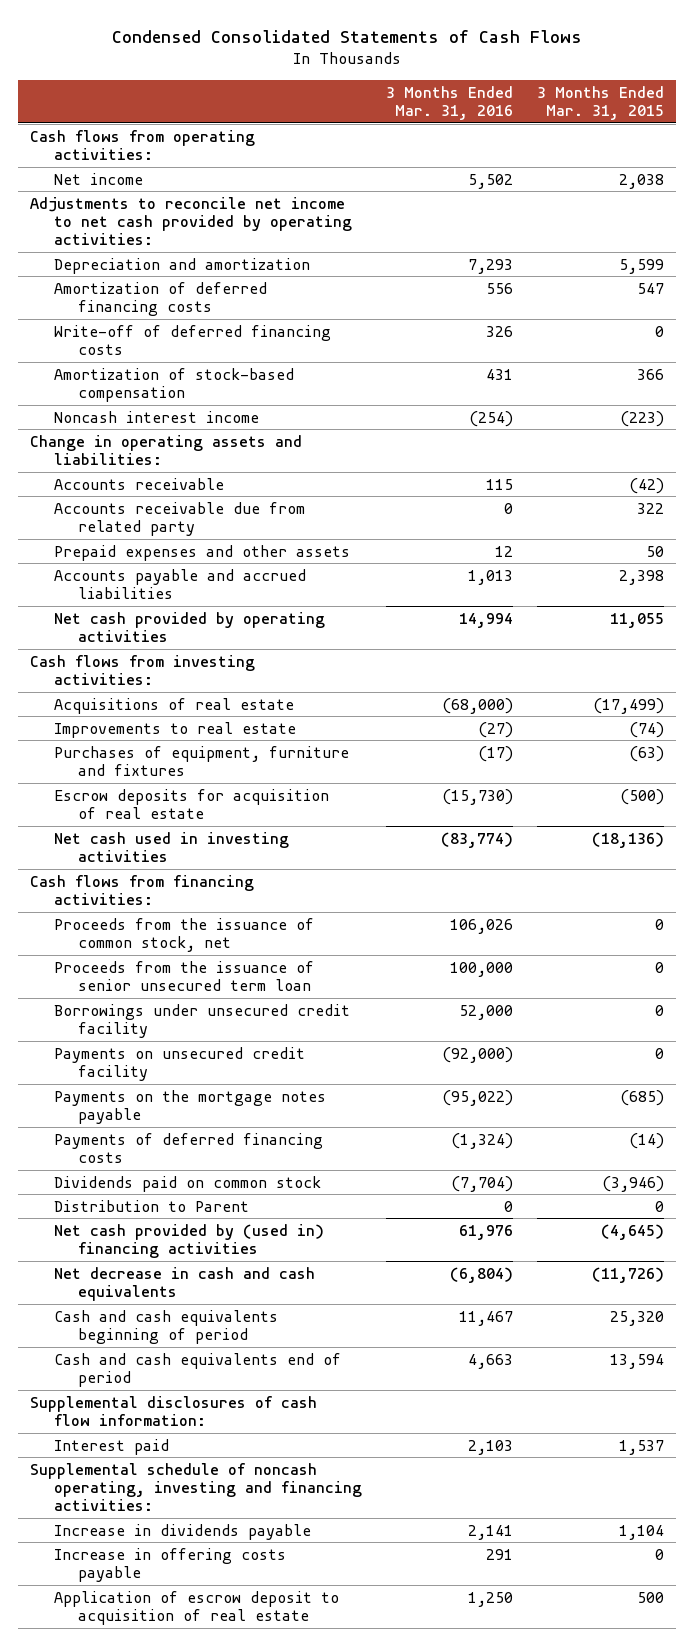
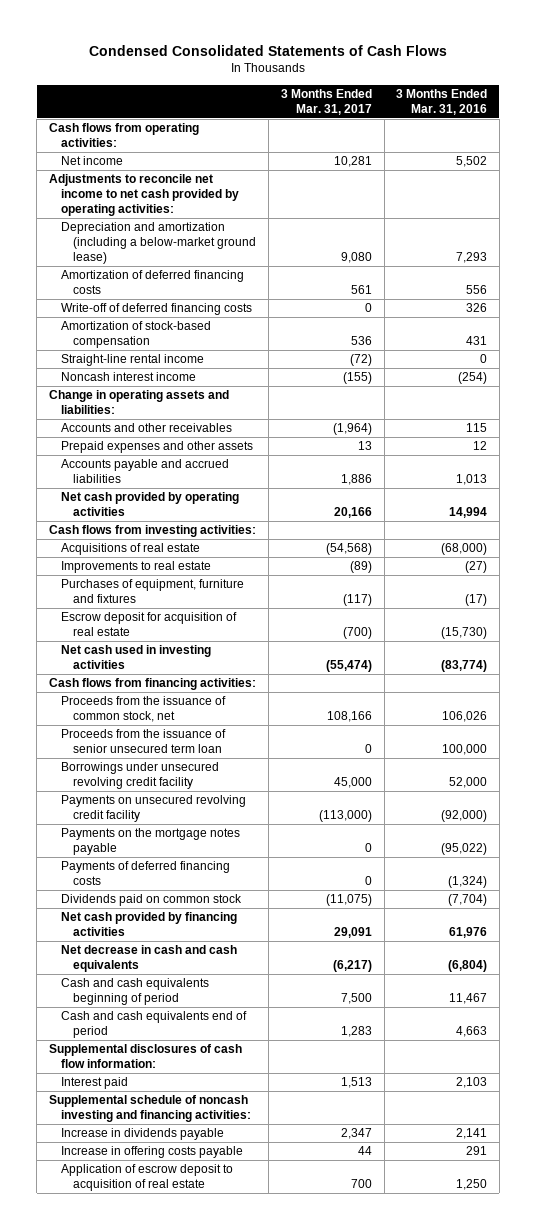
[536,85,664,121] 3 Months Ended Mar. 31, 2015 -> none
none -> [280,89,372,115] 3 Months Ended Mar. 31, 2017
[54,257,311,274] Depreciation and amortization -> [61,222,257,264] Depreciation and amortization (including a below-market ground lease)
none -> [61,354,205,367] Straight-line rental income
[54,501,306,537] Accounts receivable due from related party -> none
[54,477,225,490] Accounts receivable -> [61,423,233,433] Accounts and other receivables
[54,788,330,820] Escrow deposits for acquisition of real estate -> [61,612,238,637] Escrow deposit for acquisition of real estate
[54,1003,351,1039] Borrowings under unsecured credit facility -> [61,762,220,790] Borrowings under unsecured revolving credit facility
[54,1046,306,1082] Payments on unsecured credit facility -> [61,795,247,823] Payments on unsecured revolving credit facility
[54,1199,250,1212] Distribution to Parent -> none
[54,1223,325,1259] Net cash provided by (used in) financing activities -> [61,912,238,937] Net cash provided by financing activities
[30,1462,363,1512] Supplemental schedule of noncash operating, investing and financing activities: -> [49,1095,252,1123] Supplemental schedule of noncash investing and financing activities:

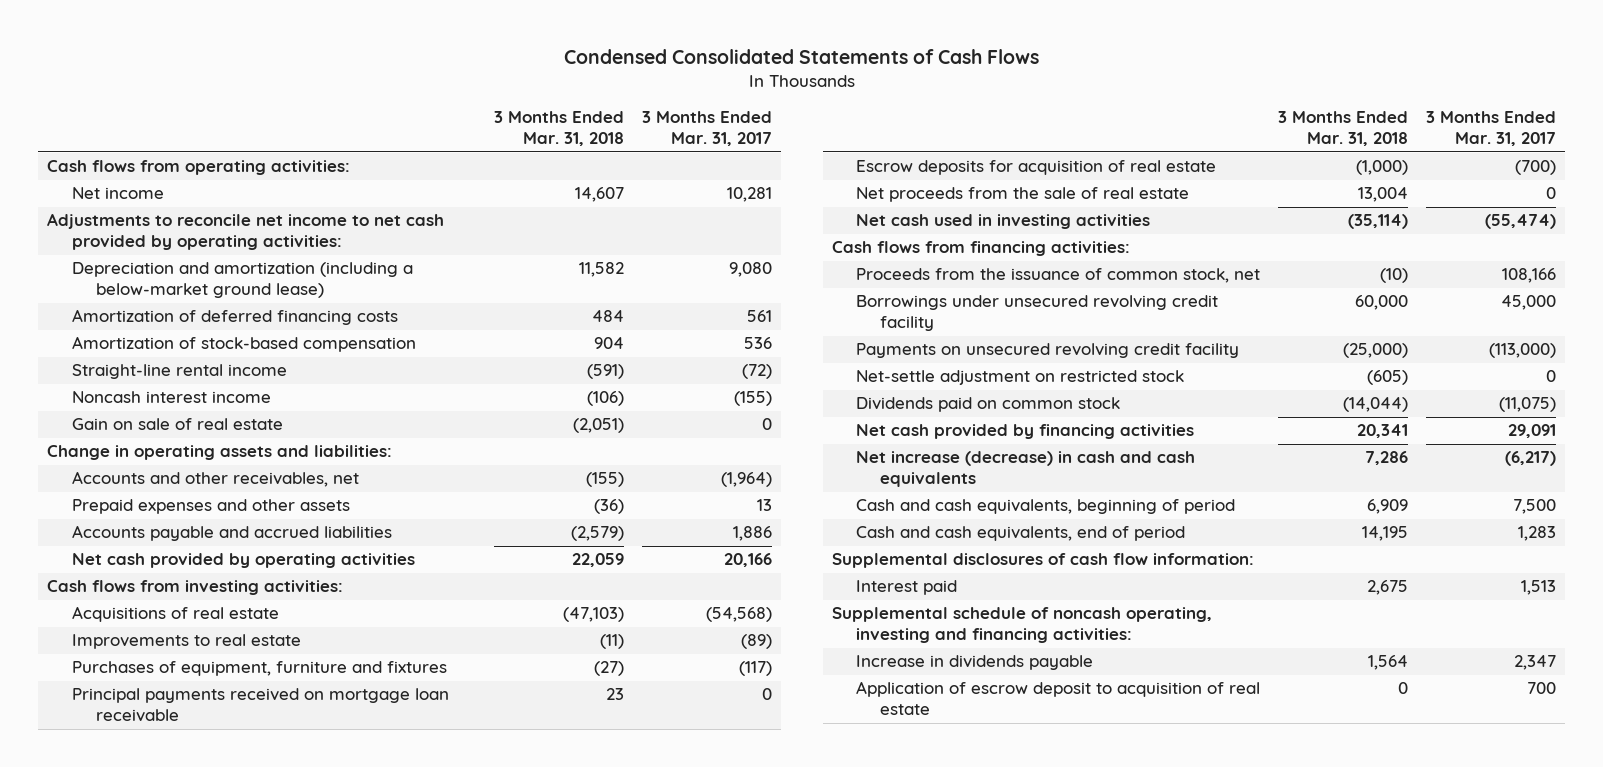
[396,89,488,115] 3 Months Ended Mar. 31, 2016 -> none
none -> [493,110,624,147] 3 Months Ended Mar. 31, 2018
[61,303,253,316] Write-off of deferred financing costs -> none
none -> [71,418,283,431] Gain on sale of real estate
[61,423,233,433] Accounts and other receivables -> [71,471,359,488] Accounts and other receivables, net
none -> [71,688,449,723] Principal payments received on mortgage loan receivable
[61,612,238,637] Escrow deposit for acquisition of real estate -> [856,160,1217,176] Escrow deposits for acquisition of real estate
none -> [856,187,1190,203] Net proceeds from the sale of real estate
[61,729,227,754] Proceeds from the issuance of senior unsecured term loan -> none
[61,828,241,856] Payments on the mortgage notes payable -> none
[61,861,231,886] Payments of deferred financing costs -> none
none -> [856,370,1185,386] Net-settle adjustment on restricted stock
[61,945,238,973] Net decrease in cash and cash equivalents -> [856,451,1196,488] Net increase (decrease) in cash and cash equivalents
[61,978,210,1006] Cash and cash equivalents beginning of period -> [856,499,1236,515] Cash and cash equivalents, beginning of period
[61,1011,248,1039] Cash and cash equivalents end of period -> [856,526,1186,542] Cash and cash equivalents, end of period
[49,1095,252,1123] Supplemental schedule of noncash investing and financing activities: -> [831,607,1212,644] Supplemental schedule of noncash operating, investing and financing activities:
[61,1146,244,1159] Increase in offering costs payable -> none

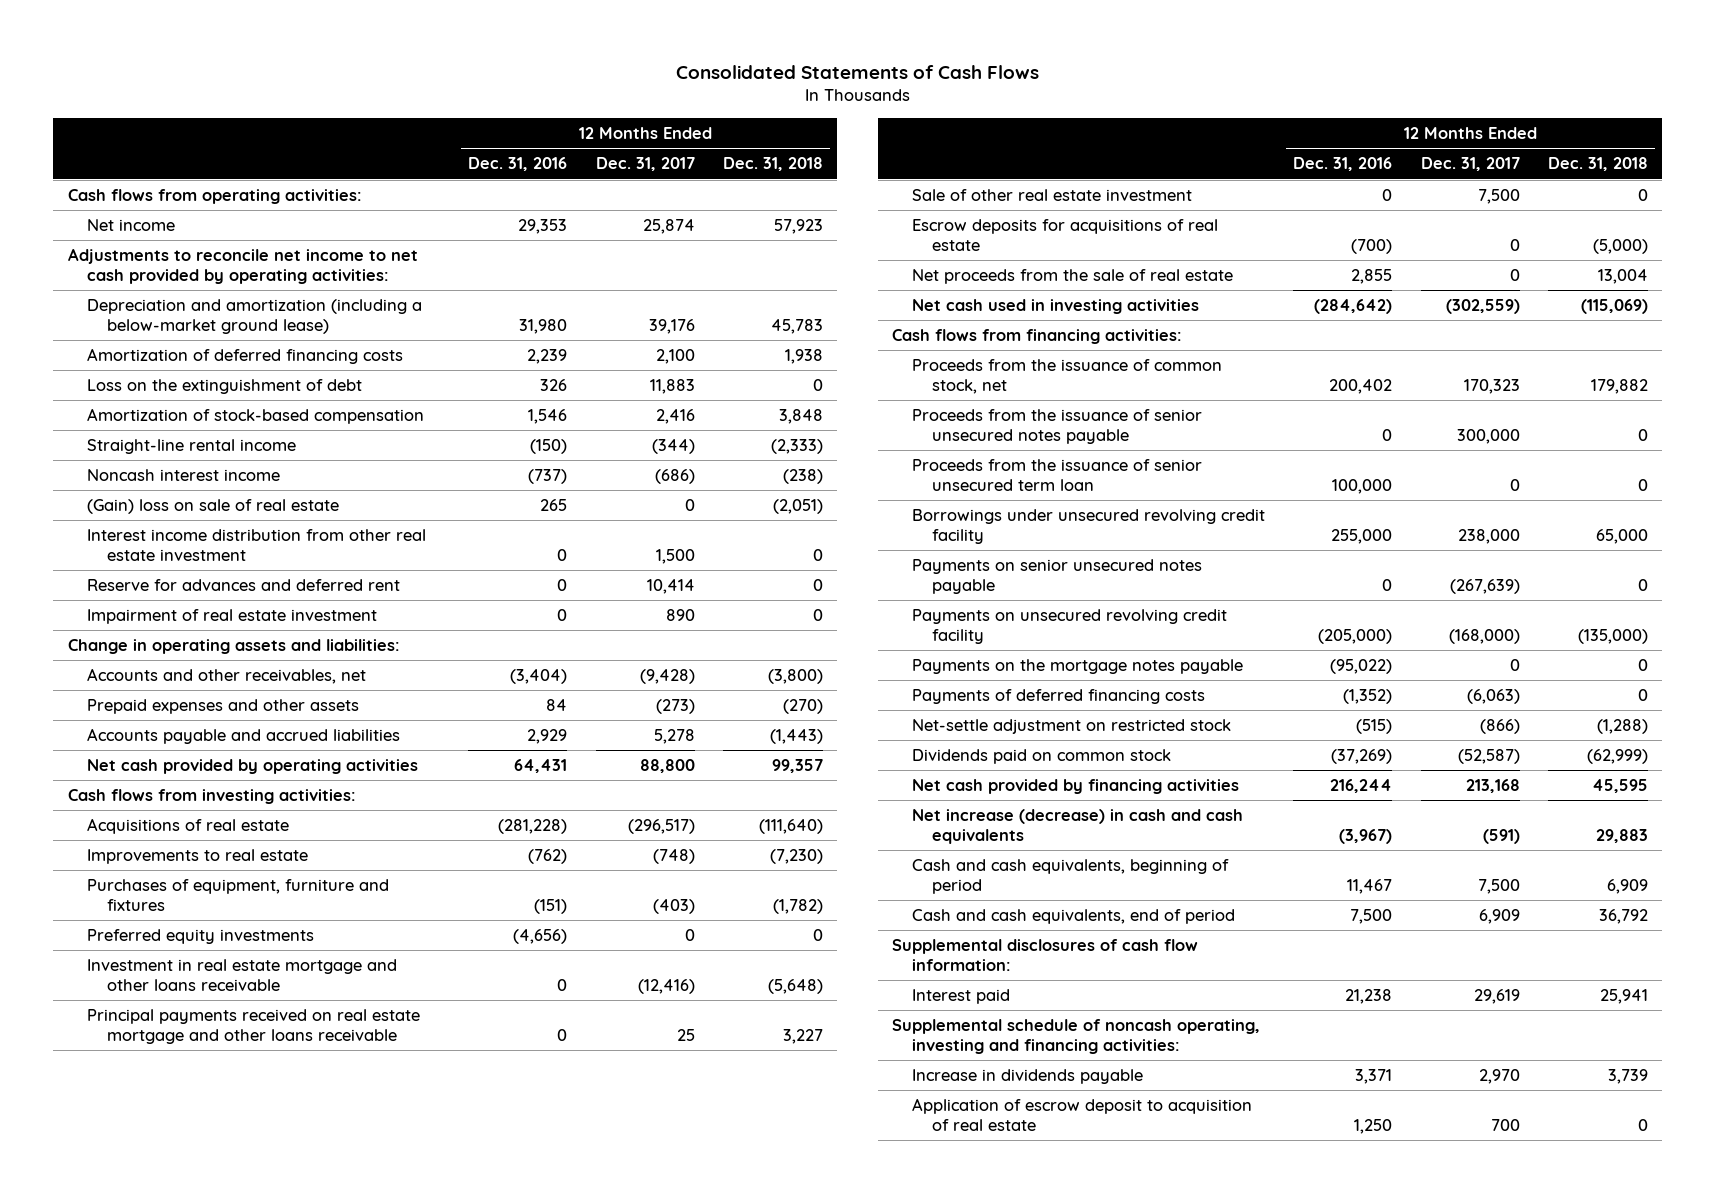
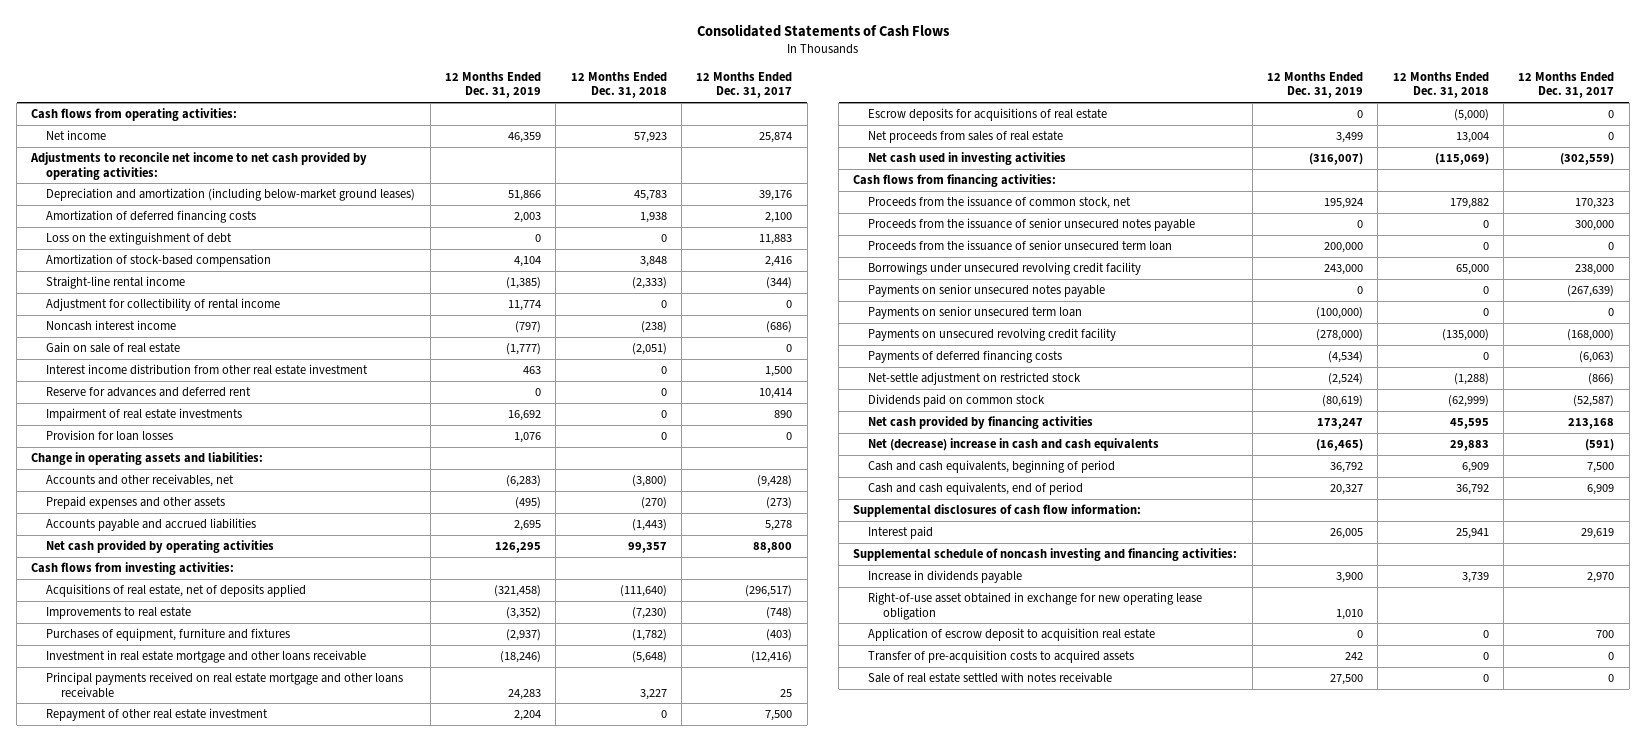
[468,157,568,172] Dec. 31, 2016 -> none
none -> [444,71,541,99] 12 Months Ended Dec. 31, 2019
[87,299,423,334] Depreciation and amortization (including a below-market ground lease) -> [46,188,416,202] Depreciation and amortization (including below-market ground leases)
none -> [46,298,281,312] Adjustment for collectibility of rental income
[87,499,340,515] (Gain) loss on sale of real estate -> [46,342,181,354] Gain on sale of real estate
[87,609,378,625] Impairment of real estate investment -> [46,408,243,422] Impairment of real estate investments
none -> [46,430,174,442] Provision for loan losses
[87,818,290,835] Acquisitions of real estate -> [46,584,307,598] Acquisitions of real estate, net of deposits applied
[87,929,315,945] Preferred equity investments -> none
[912,189,1193,202] Sale of other real estate investment -> [46,708,269,722] Repayment of other real estate investment
[912,269,1234,285] Net proceeds from the sale of real estate -> [868,131,1064,144] Net proceeds from sales of real estate
none -> [868,306,1083,320] Payments on senior unsecured term loan
[912,659,1244,675] Payments on the mortgage notes payable -> none
[912,809,1244,844] Net increase (decrease) in cash and cash equivalents -> [868,438,1160,452] Net (decrease) increase in cash and cash equivalents
[892,1019,1261,1054] Supplemental schedule of noncash operating, investing and financing activities: -> [853,548,1238,562] Supplemental schedule of noncash investing and financing activities:
none -> [868,592,1203,620] Right-of-use asset obtained in exchange for new operating lease obligation
[912,1098,1253,1131] Application of escrow deposit to acquisition of real estate -> [868,628,1156,642] Application of escrow deposit to acquisition real estate
none -> [868,650,1135,664] Transfer of pre-acquisition costs to acquired assets
none -> [868,672,1113,684] Sale of real estate settled with notes receivable

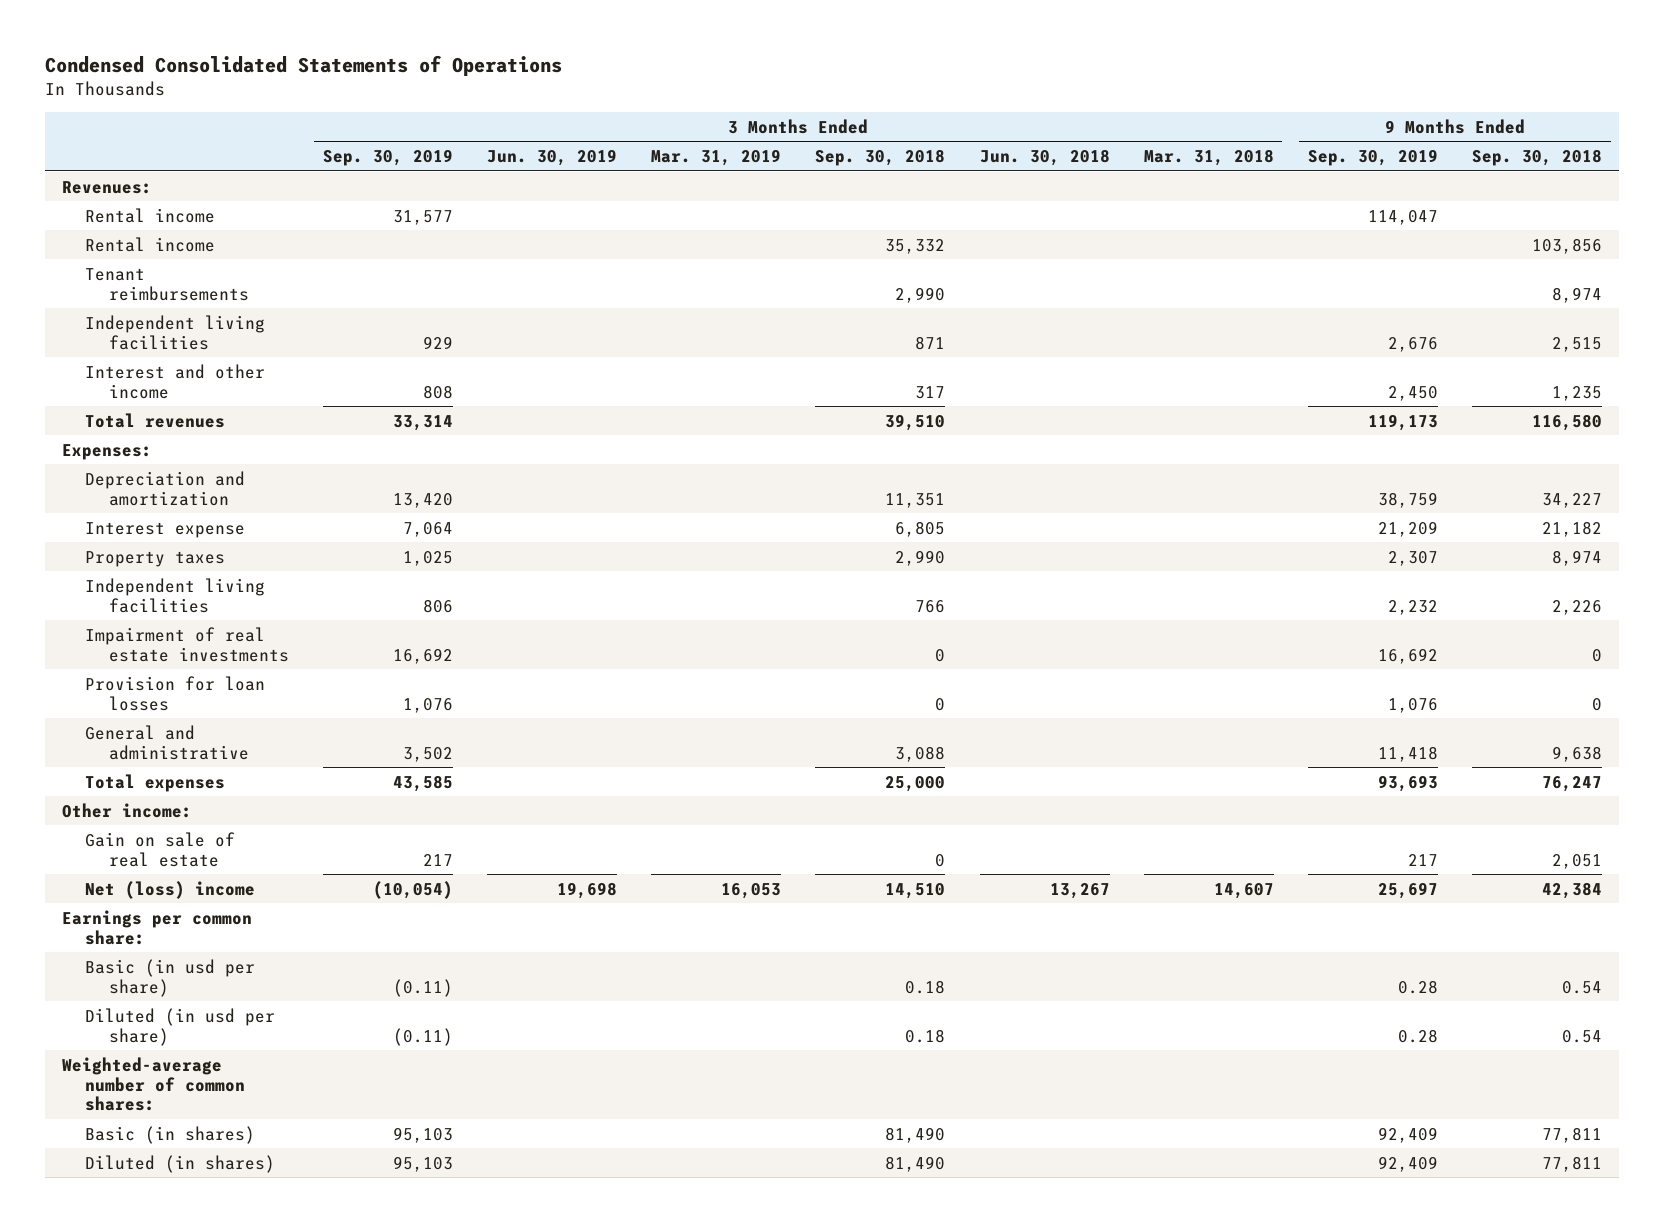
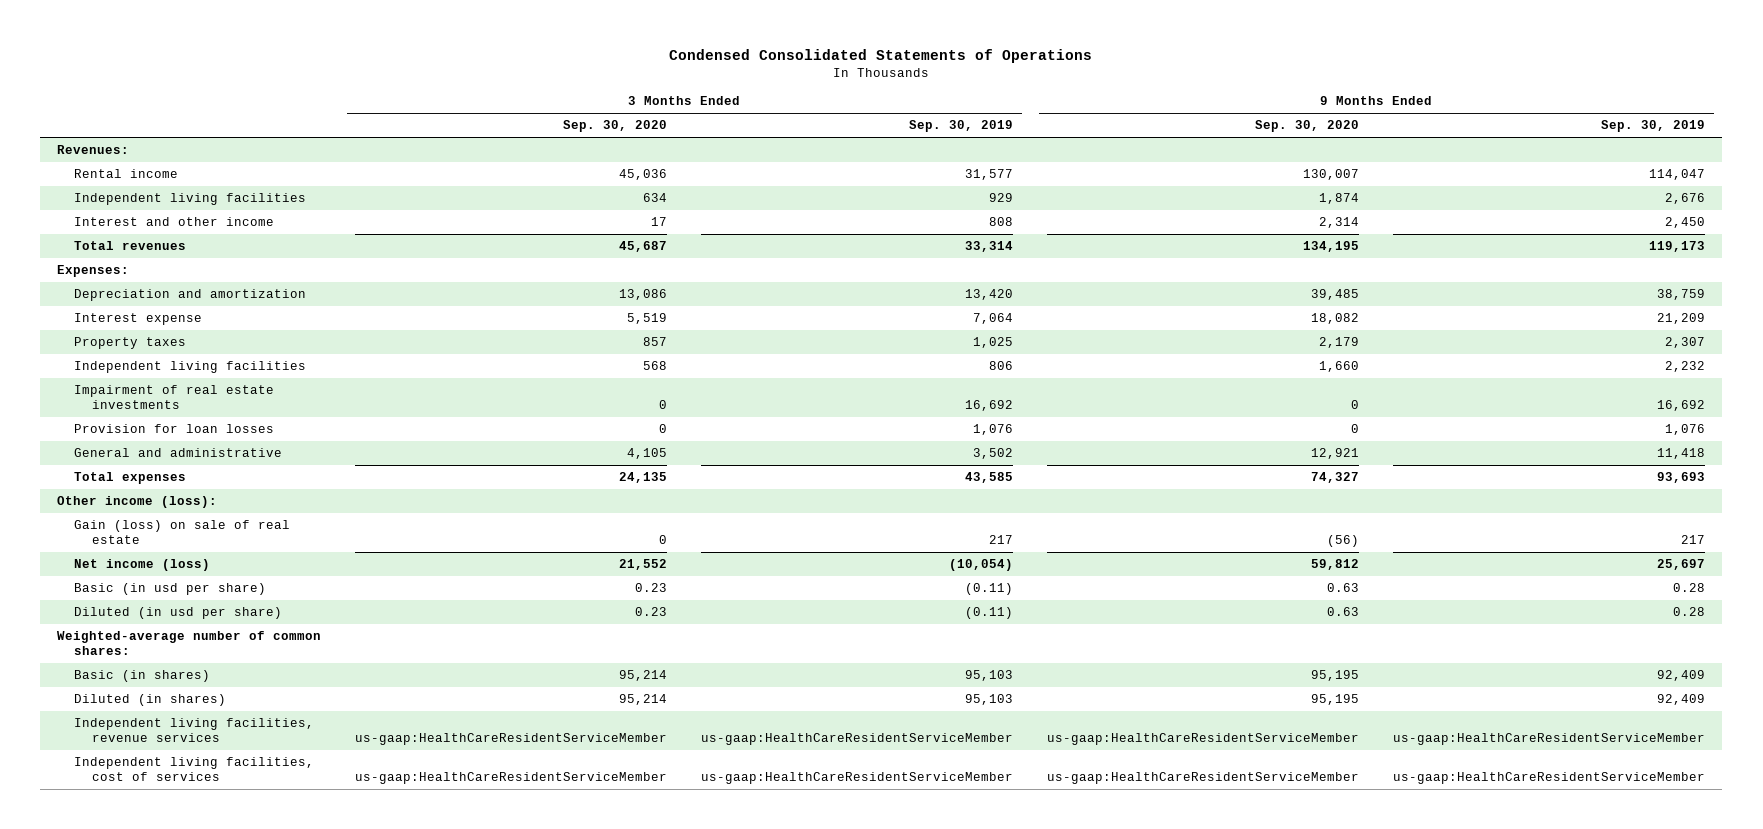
[486,149,617,167] Jun. 30, 2019 -> none
[651,149,782,167] Mar. 31, 2019 -> none
[815,149,946,167] Sep. 30, 2018 -> none
[979,149,1110,167] Jun. 30, 2018 -> none
[1143,149,1274,167] Mar. 31, 2018 -> none
[1472,149,1603,167] Sep. 30, 2018 -> none
none -> [563,120,668,133] Sep. 30, 2020
none -> [1255,120,1360,133] Sep. 30, 2020
[85,236,216,252] Rental income -> none
[85,267,249,301] Tenant reimbursements -> none
[62,909,253,945] Earnings per common share: -> none
[62,802,193,818] Other income: -> [57,496,218,509] Other income (loss):
[85,831,236,867] Gain on sale of real estate -> [74,520,291,544] Gain (loss) on sale of real estate
[85,880,256,899] Net (loss) income -> [74,559,211,572] Net income (loss)
none -> [74,718,315,742] Independent living facilities, revenue services
none -> [74,757,315,781] Independent living facilities, cost of services

